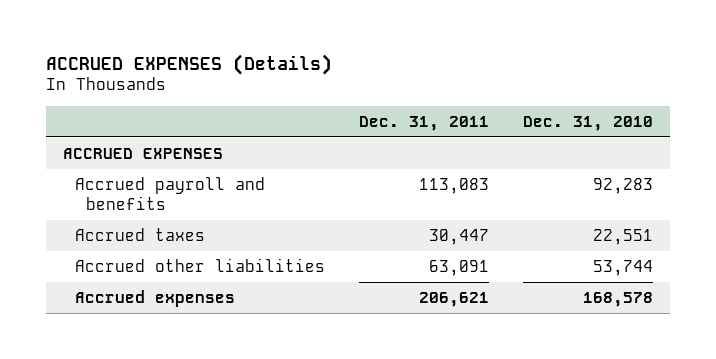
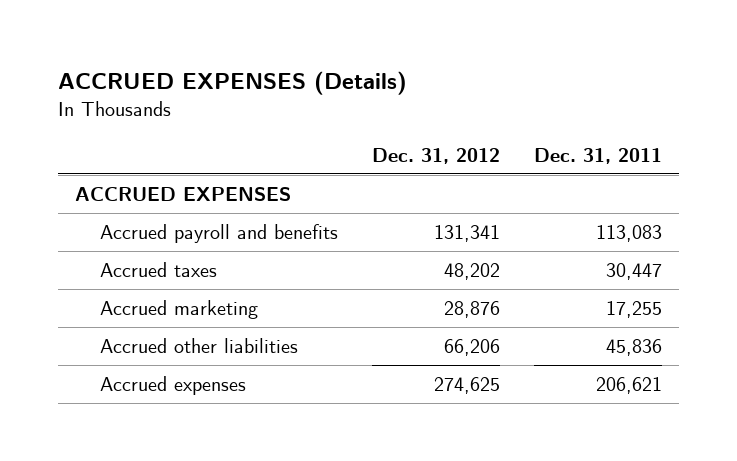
[522,115,653,131] Dec. 31, 2010 -> none
none -> [371,147,500,164] Dec. 31, 2012
none -> [99,300,258,320] Accrued marketing
[428,259,489,276] 63,091 -> [605,339,662,357] 45,836

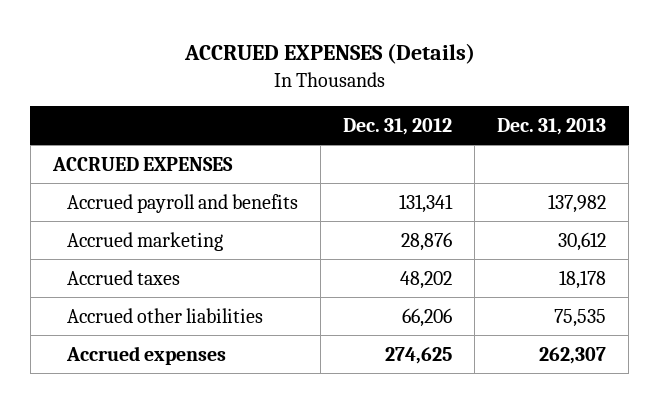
[533,147,662,164] Dec. 31, 2011 -> none
none -> [497,117,607,135] Dec. 31, 2013
[99,262,217,278] Accrued taxes -> [67,269,181,285] Accrued taxes

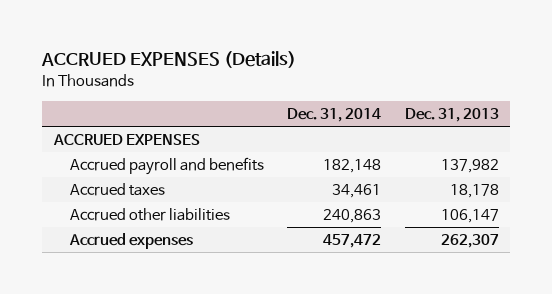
[343,117,453,135] Dec. 31, 2012 -> none
none -> [287,107,382,122] Dec. 31, 2014
[67,231,224,251] Accrued marketing -> none
[554,308,607,327] 75,535 -> [440,209,499,224] 106,147

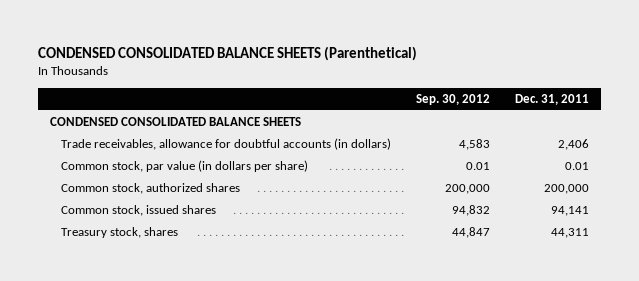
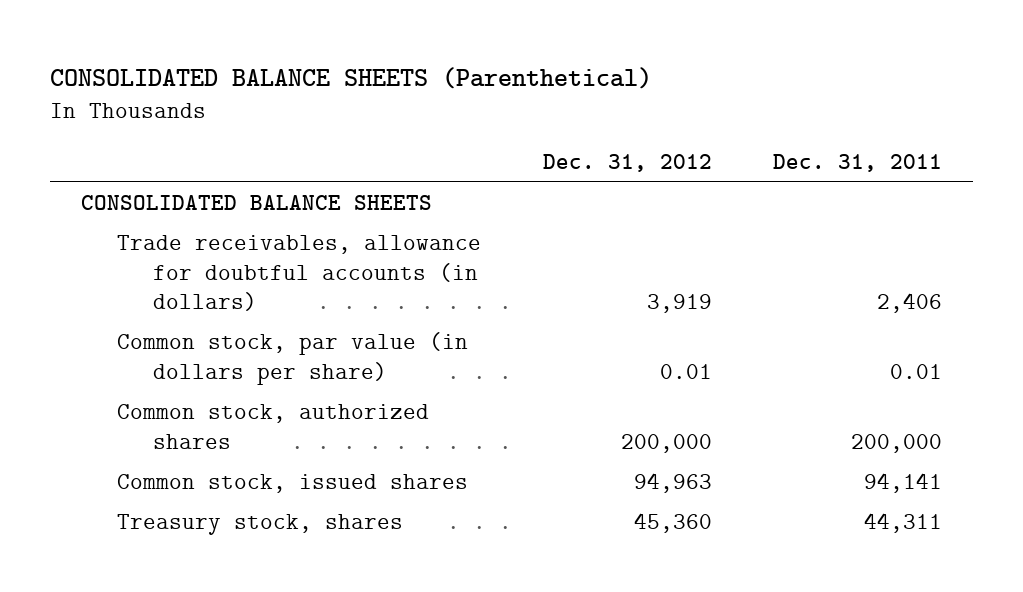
[37,45,417,61] CONDENSED CONSOLIDATED BALANCE SHEETS (Parenthetical) -> [50,67,653,90] CONSOLIDATED BALANCE SHEETS (Parenthetical)
[415,94,490,106] Sep. 30, 2012 -> none
none -> [542,153,712,172] Dec. 31, 2012
[50,117,302,127] CONDENSED CONSOLIDATED BALANCE SHEETS -> [80,195,432,211] CONSOLIDATED BALANCE SHEETS

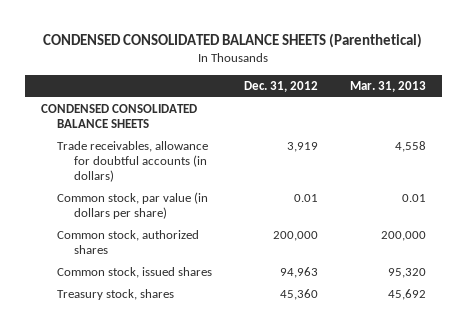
[50,67,653,90] CONSOLIDATED BALANCE SHEETS (Parenthetical) -> [43,33,423,49] CONDENSED CONSOLIDATED BALANCE SHEETS (Parenthetical)
[773,153,943,172] Dec. 31, 2011 -> none
none -> [349,81,426,93] Mar. 31, 2013
[80,195,432,211] CONSOLIDATED BALANCE SHEETS -> [41,104,198,129] CONDENSED CONSOLIDATED BALANCE SHEETS

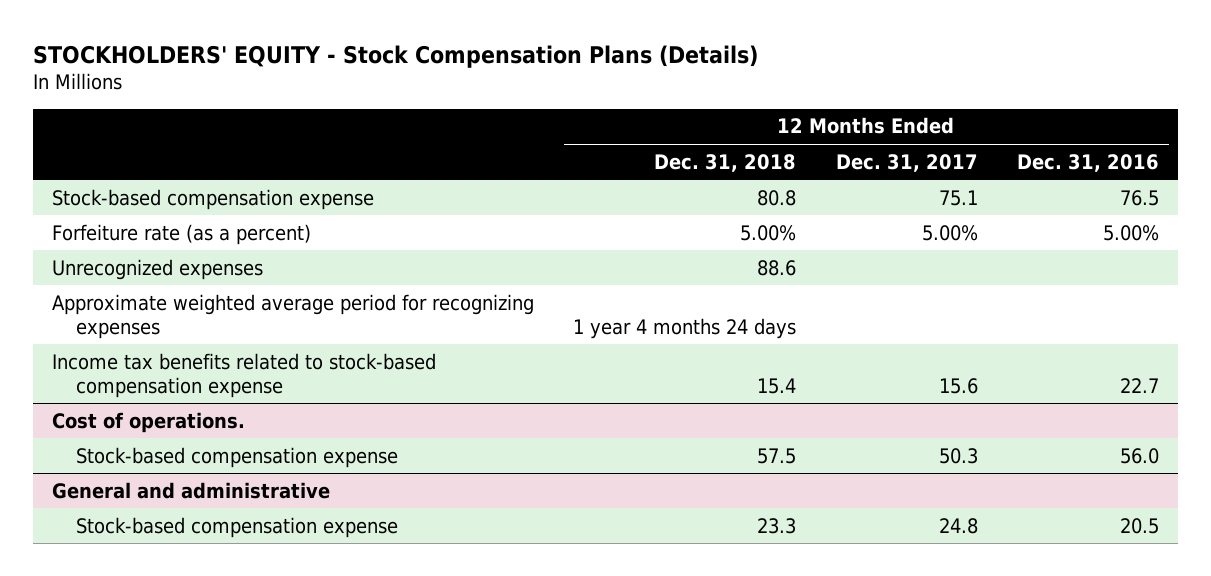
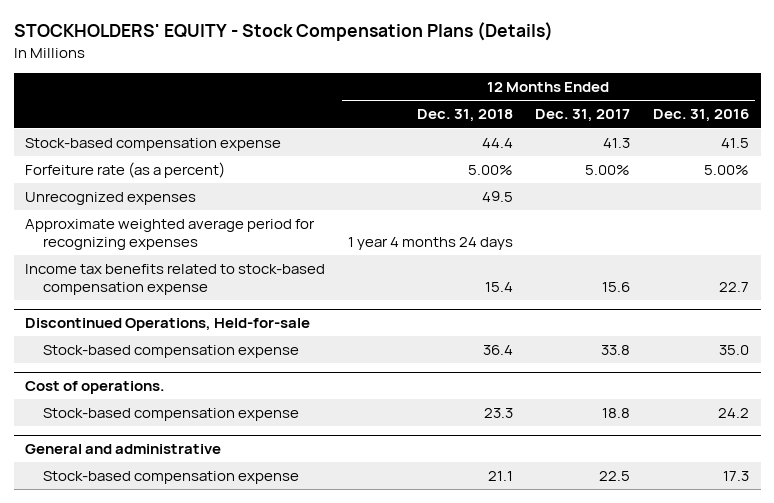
[757,189,797,206] 80.8 -> [481,138,513,149] 44.4
[938,189,978,206] 75.1 -> [603,138,631,149] 41.3
[1119,189,1159,206] 76.5 -> [721,138,750,149] 41.5
[757,259,797,276] 88.6 -> [481,191,513,203] 49.5
none -> [24,318,310,332] Discontinued Operations, Held-for-sale
none -> [42,345,299,359] Stock-based compensation expense
[757,447,797,464] 57.5 -> [483,408,513,419] 23.3
[938,447,978,464] 50.3 -> [602,408,631,419] 18.8
[1119,447,1159,464] 56.0 -> [718,408,750,419] 24.2
[757,517,797,534] 23.3 -> [487,471,513,482] 21.1
[938,517,978,534] 24.8 -> [599,471,631,482] 22.5
[1119,517,1159,534] 20.5 -> [723,471,750,482] 17.3

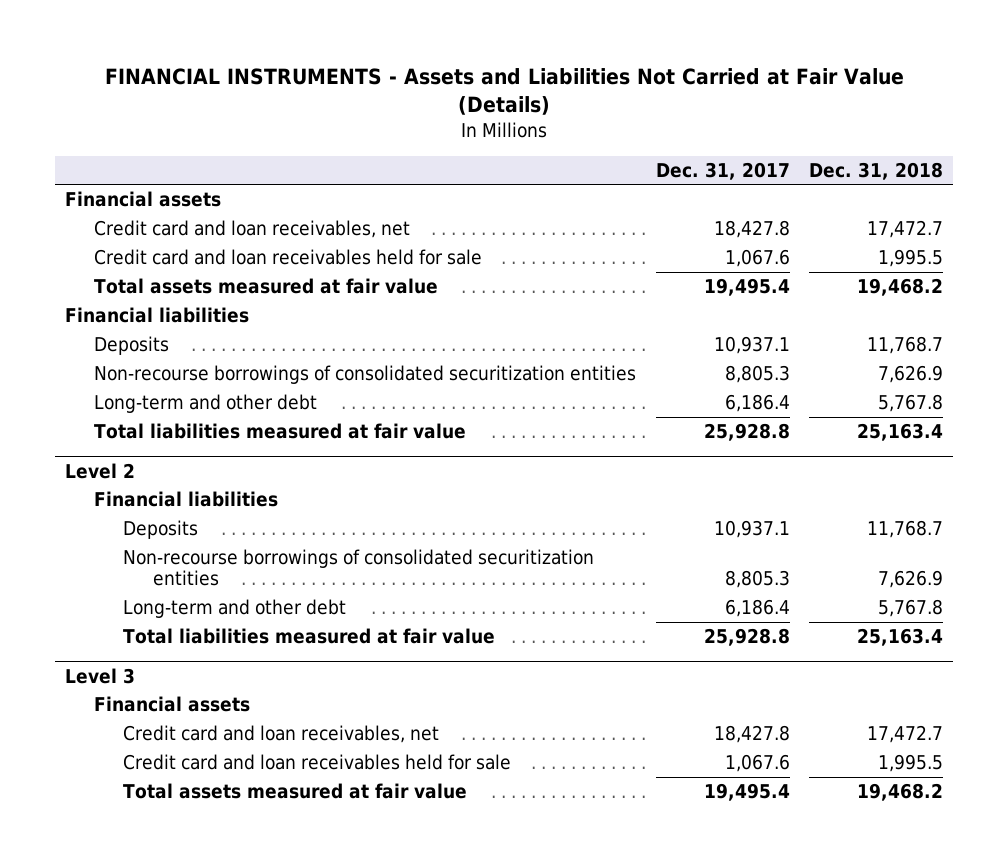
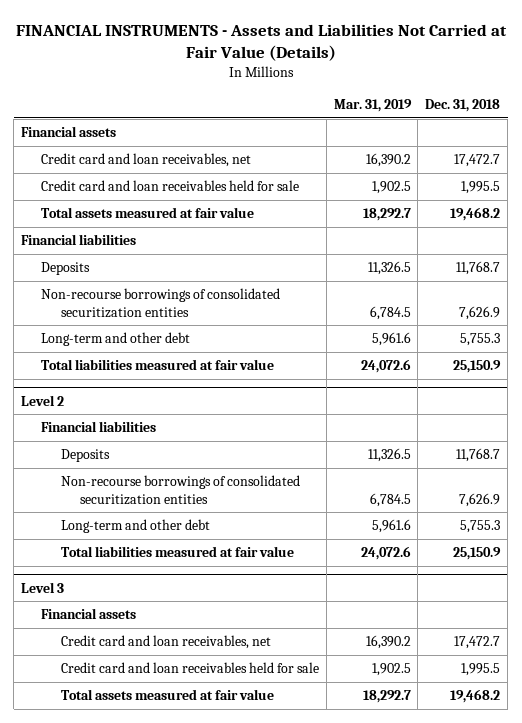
[655,161,790,180] Dec. 31, 2017 -> none
none -> [333,99,412,113] Mar. 31, 2019
[878,394,944,413] 5,767.8 -> [460,333,501,347] 5,755.3
[857,423,944,442] 25,163.4 -> [453,360,502,374] 25,150.9
[878,599,944,618] 5,767.8 -> [460,520,501,534] 5,755.3
[857,628,944,647] 25,163.4 -> [453,547,502,561] 25,150.9

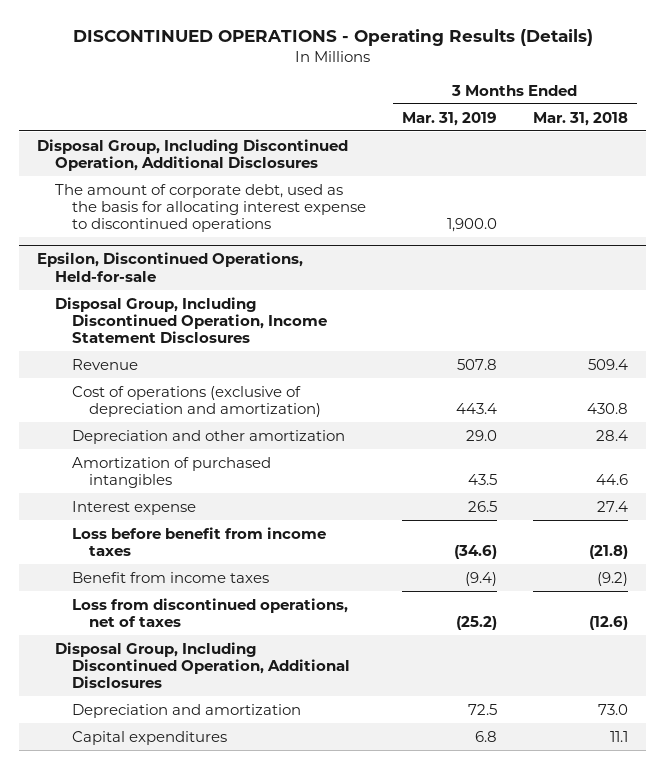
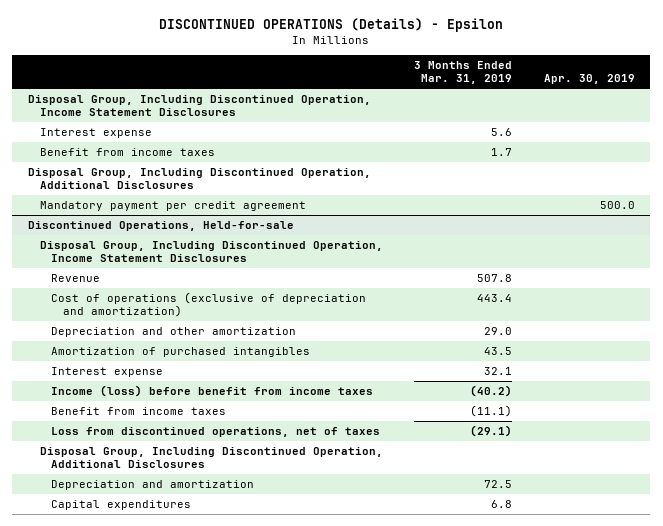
[72,29,593,47] DISCONTINUED OPERATIONS - Operating Results (Details) -> [159,18,504,33] DISCONTINUED OPERATIONS (Details) - Epsilon
[532,111,628,126] Mar. 31, 2018 -> none
none -> [543,74,635,85] Apr. 30, 2019
none -> [28,94,372,117] Disposal Group, Including Discontinued Operation, Income Statement Disclosures
none -> [39,127,152,138] Interest expense
none -> [39,147,215,156] Benefit from income taxes
[54,183,366,233] The amount of corporate debt, used as the basis for allocating interest expense to discontinued operations -> none
none -> [39,200,306,211] Mandatory payment per credit agreement
[37,252,304,282] Epsilon, Discontinued Operations, Held-for-sale -> [28,220,295,231] Discontinued Operations, Held-for-sale
[467,500,497,512] 26.5 -> [484,366,513,375] 32.1
[71,526,326,556] Loss before benefit from income taxes -> [51,384,374,397] Income (loss) before benefit from income taxes
[453,544,497,559] (34.6) -> [470,384,513,397] (40.2)
[464,571,497,586] (9.4) -> [470,404,513,417] (11.1)
[455,615,497,630] (25.2) -> [470,424,513,437] (29.1)

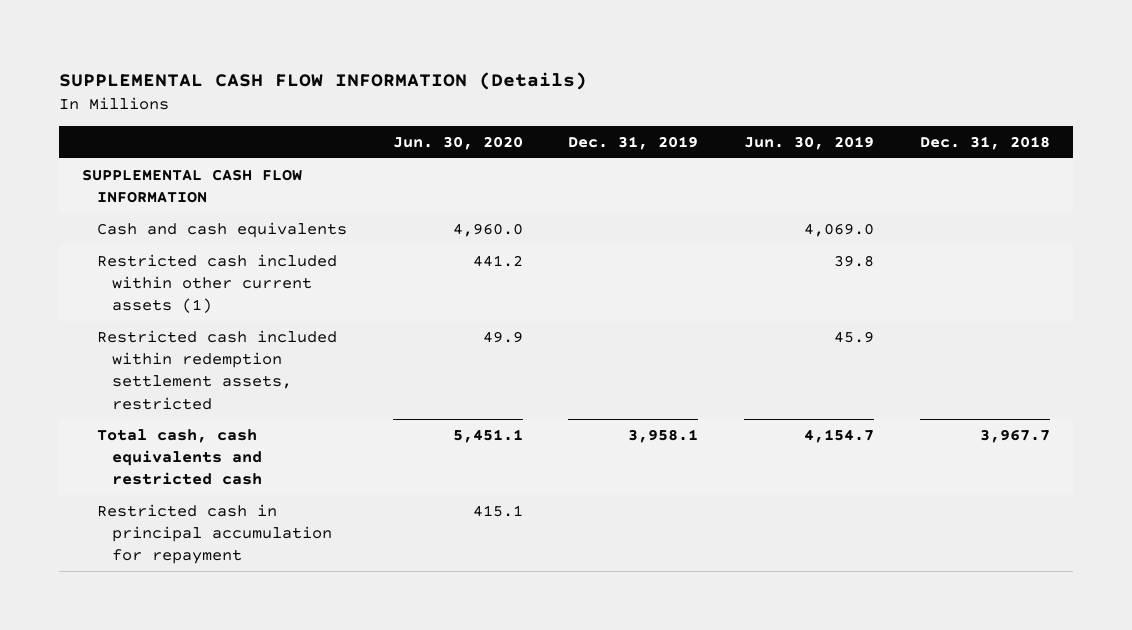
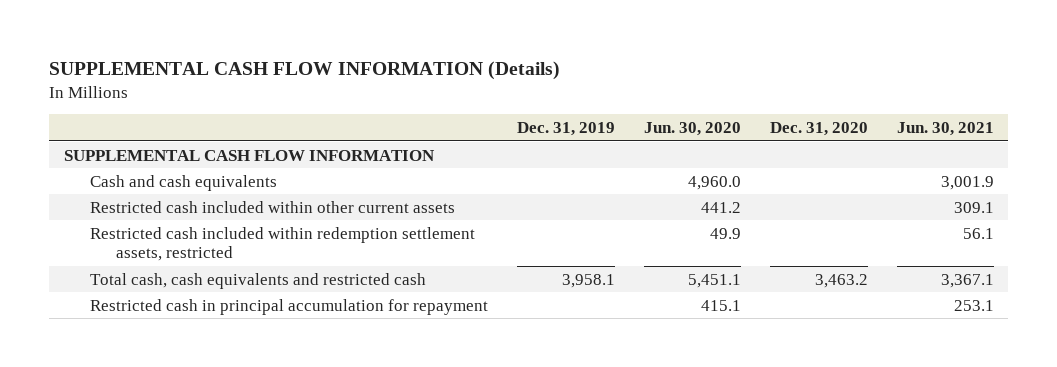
[744,136,875,151] Jun. 30, 2019 -> none
[919,136,1050,151] Dec. 31, 2018 -> none
none -> [769,121,868,136] Dec. 31, 2020
none -> [896,121,994,136] Jun. 30, 2021
[97,254,338,314] Restricted cash included within other current assets (1) -> [89,200,455,213] Restricted cash included within other current assets

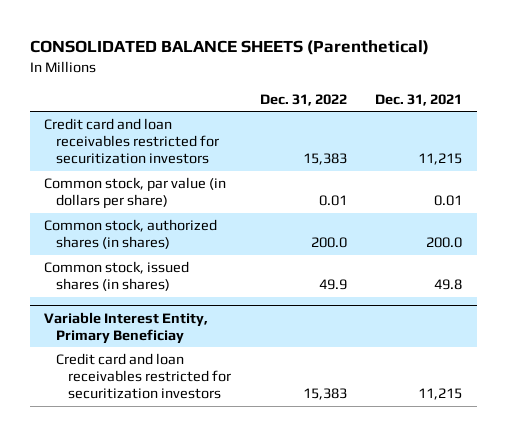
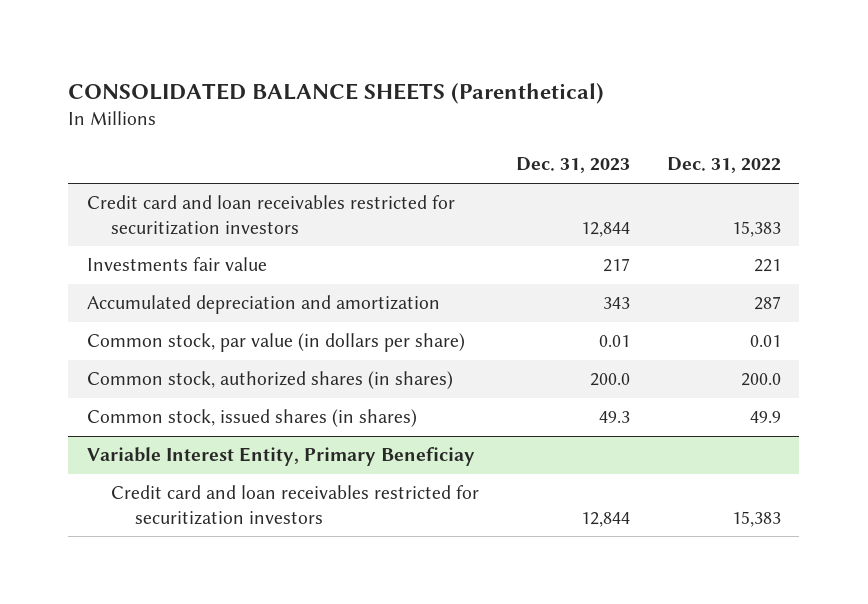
[375,94,463,107] Dec. 31, 2021 -> none
none -> [515,157,630,174] Dec. 31, 2023
none -> [86,257,267,272] Investments fair value
none -> [86,295,440,315] Accumulated depreciation and amortization

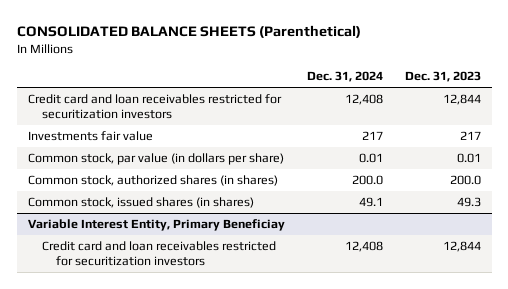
[666,157,781,174] Dec. 31, 2022 -> none
none -> [306,71,383,83] Dec. 31, 2024
[86,295,440,315] Accumulated depreciation and amortization -> none

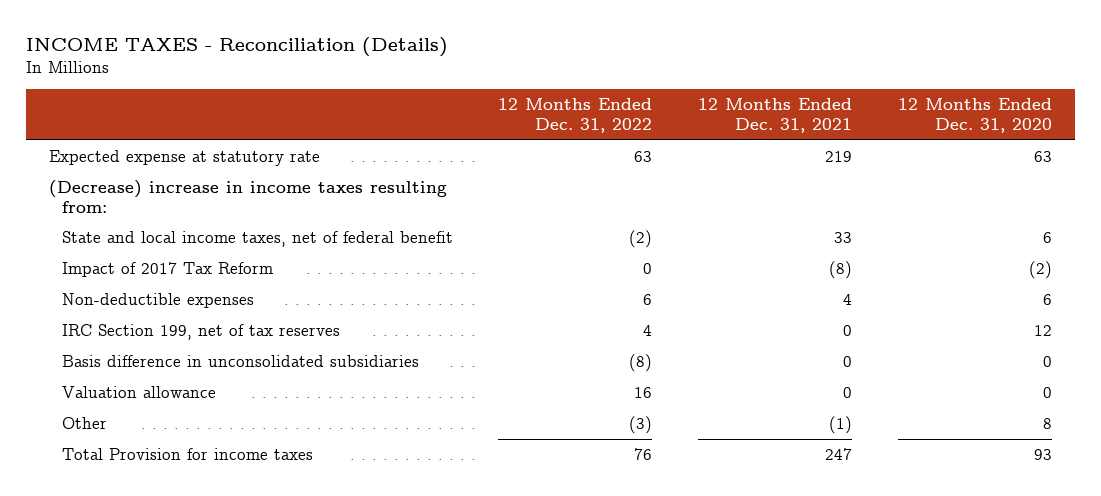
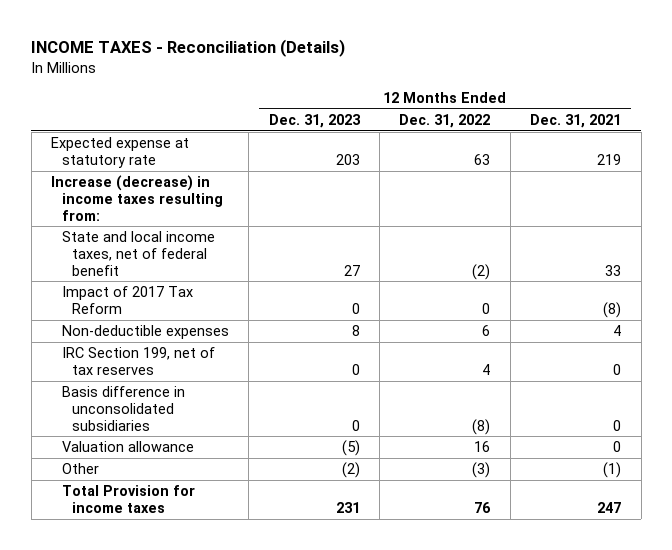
[897,98,1052,133] 12 Months Ended Dec. 31, 2020 -> none
none -> [268,113,361,128] Dec. 31, 2023
[48,180,447,213] (Decrease) increase in income taxes resulting from: -> [51,174,223,221] Increase (decrease) in income taxes resulting from:

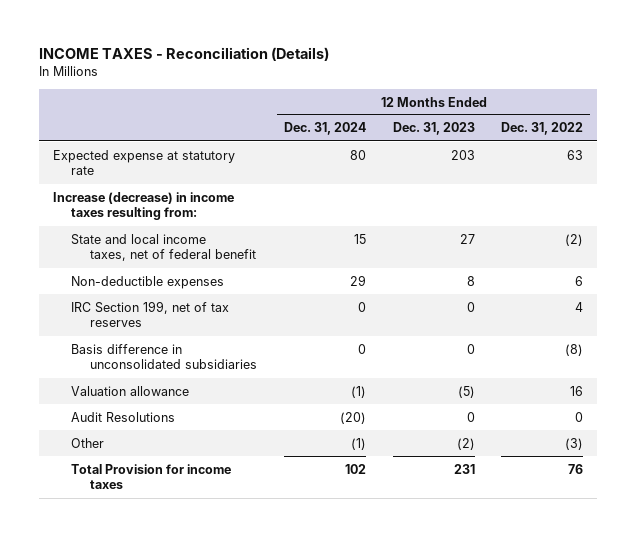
[530,113,622,128] Dec. 31, 2021 -> none
none -> [283,122,366,136] Dec. 31, 2024
[61,285,193,314] Impact of 2017 Tax Reform -> none
none -> [71,411,176,422] Audit Resolutions

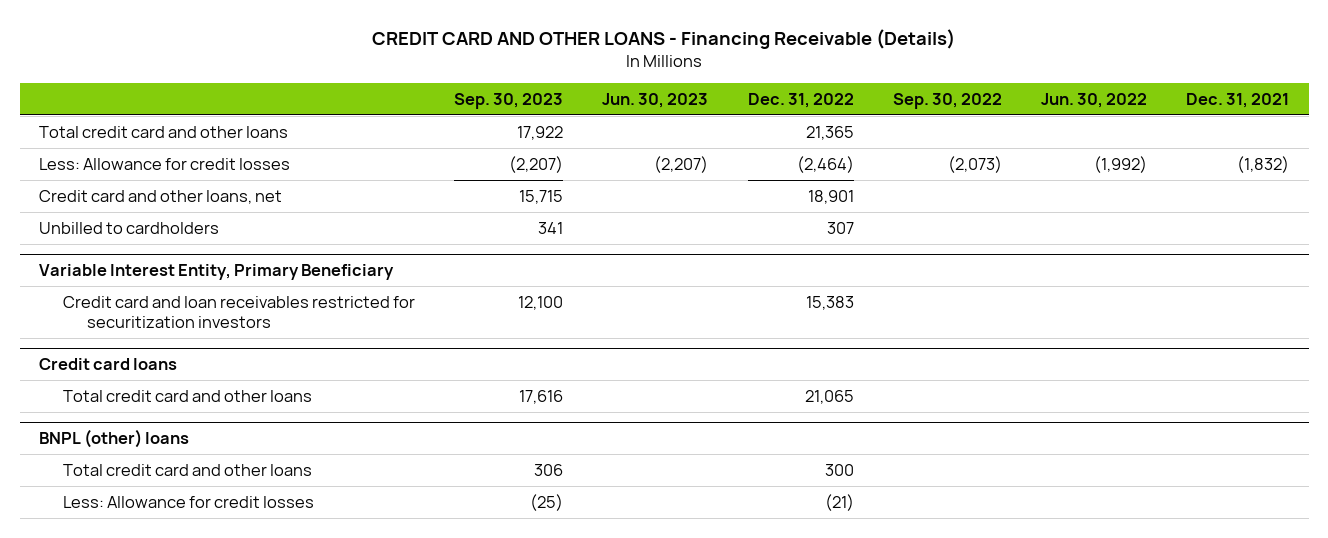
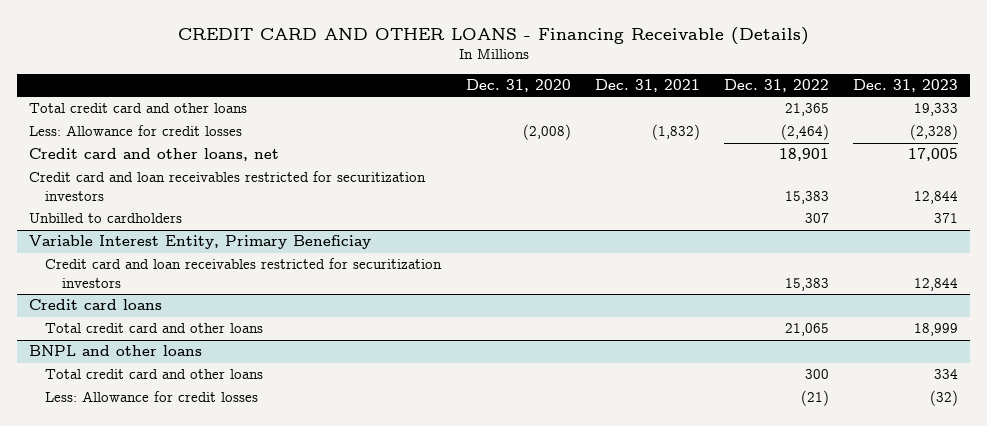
[454,92,564,109] Sep. 30, 2023 -> none
[602,92,709,108] Jun. 30, 2023 -> none
[892,92,1002,109] Sep. 30, 2022 -> none
[1040,92,1147,108] Jun. 30, 2022 -> none
none -> [465,78,571,92] Dec. 31, 2020
none -> [853,78,959,92] Dec. 31, 2023
none -> [29,171,427,202] Credit card and loan receivables restricted for securitization investors
[39,264,395,281] Variable Interest Entity, Primary Beneficiary -> [29,235,372,250] Variable Interest Entity, Primary Beneficiay
[39,429,190,449] BNPL (other) loans -> [29,345,203,357] BNPL and other loans

